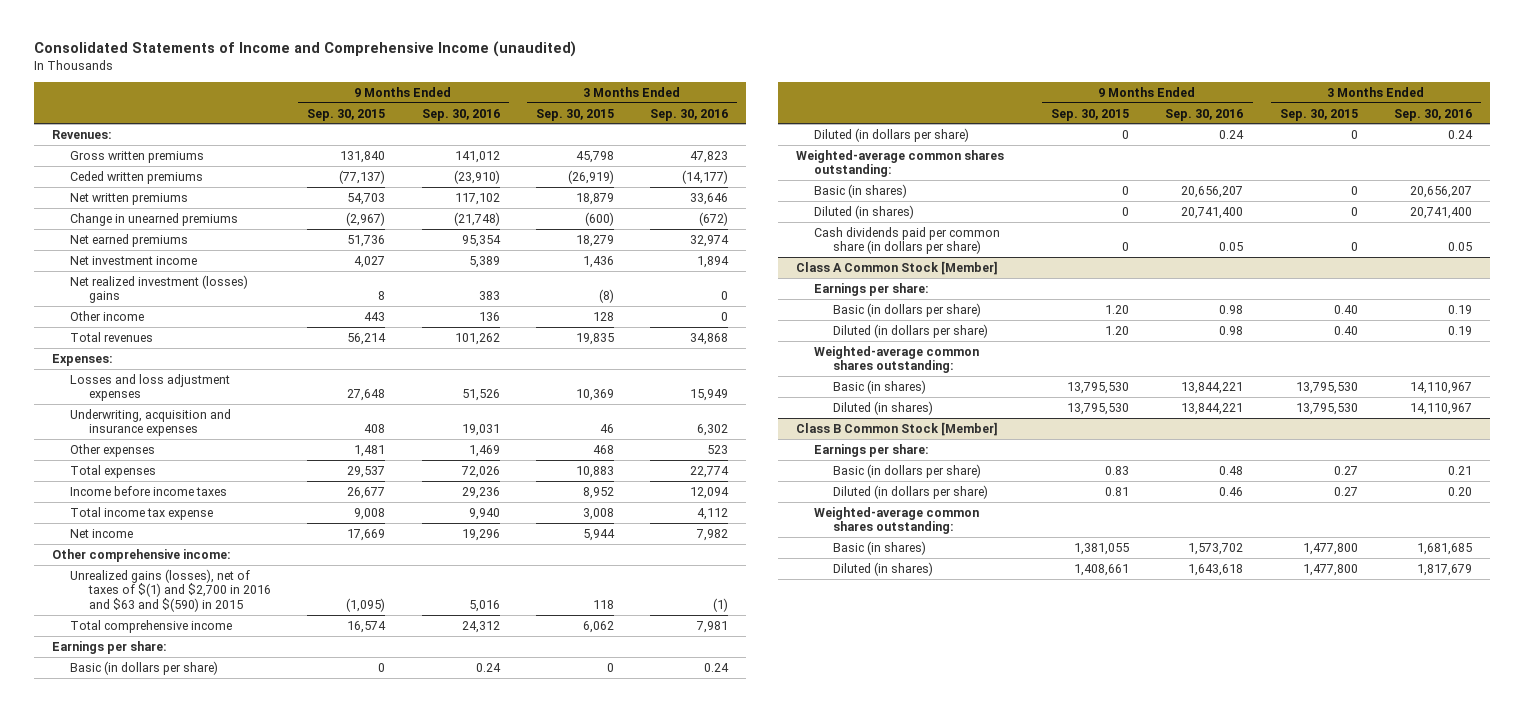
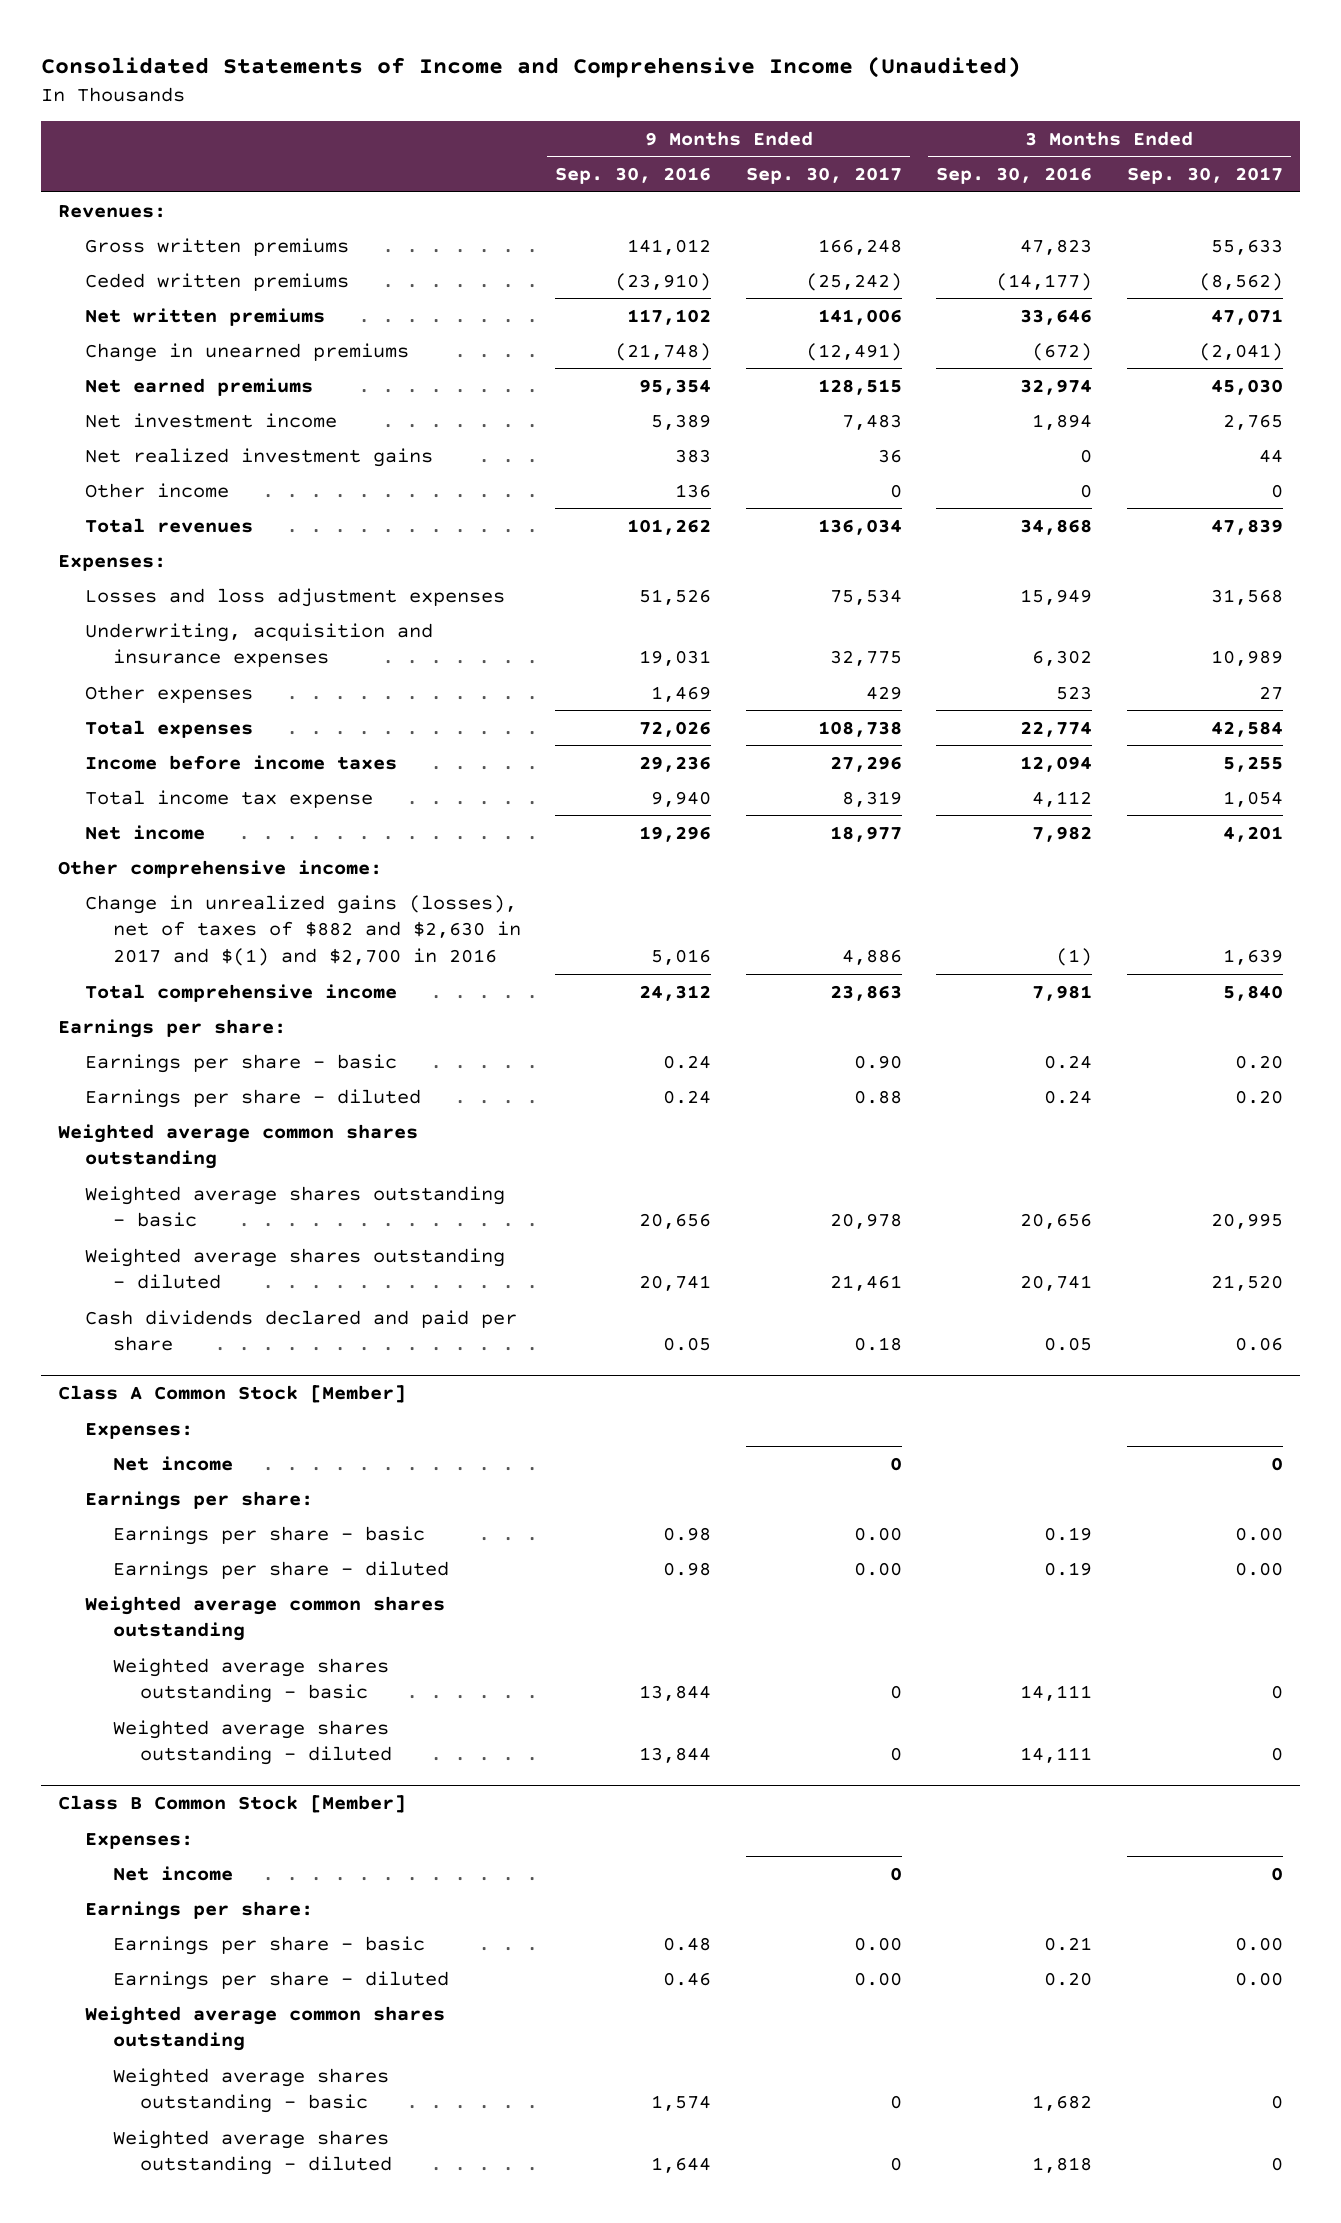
[33,41,576,58] Consolidated Statements of Income and Comprehensive Income (unaudited) -> [40,55,1021,78] Consolidated Statements of Income and Comprehensive Income (Unaudited)
[307,108,386,121] Sep. 30, 2015 -> none
[535,108,614,121] Sep. 30, 2015 -> none
none -> [745,167,902,185] Sep. 30, 2017
none -> [1126,167,1283,185] Sep. 30, 2017
[70,274,249,304] Net realized investment (losses) gains -> [85,447,434,467] Net realized investment gains
[70,568,272,612] Unrealized gains (losses), net of taxes of $(1) and $2,700 in 2016 and $63 and $(590) in 2015 -> [85,894,521,967] Change in unrealized gains (losses), net of taxes of $882 and $2,630 in 2017 and $(1) and $2,700 in 2016
[70,660,219,675] Basic (in dollars per share) -> [85,1053,398,1073] Earnings per share - basic
[814,127,970,142] Diluted (in dollars per share) -> [85,1088,422,1108] Earnings per share - diluted
[795,149,1004,178] Weighted-average common shares outstanding: -> [58,1123,419,1170] Weighted average common shares outstanding
[814,183,908,198] Basic (in shares) -> [85,1185,506,1228] Weighted average shares outstanding - basic
[1181,185,1244,198] 20,656,207 -> [639,1213,712,1230] 20,656
[1410,185,1473,198] 20,656,207 -> [1020,1213,1093,1230] 20,656
[814,204,915,219] Diluted (in shares) -> [85,1247,506,1290] Weighted average shares outstanding - diluted
[1181,206,1244,219] 20,741,400 -> [639,1275,712,1292] 20,741
[1410,206,1473,219] 20,741,400 -> [1020,1275,1093,1292] 20,741
[814,226,1001,255] Cash dividends paid per common share (in dollars per share) -> [85,1309,518,1352] Cash dividends declared and paid per share
none -> [85,1422,194,1439] Expenses:
none -> [112,1455,233,1471] Net income
[832,302,981,317] Basic (in dollars per share) -> [112,1525,425,1545] Earnings per share - basic
[832,323,988,338] Diluted (in dollars per share) -> [112,1560,449,1580] Earnings per share - diluted
[814,345,980,374] Weighted-average common shares outstanding: -> [85,1595,446,1642] Weighted average common shares outstanding
[832,379,926,394] Basic (in shares) -> [112,1657,389,1704] Weighted average shares outstanding - basic
[1181,381,1244,394] 13,844,221 -> [639,1685,712,1702] 13,844
[1410,381,1473,394] 14,110,967 -> [1020,1685,1093,1702] 14,111
[832,400,933,415] Diluted (in shares) -> [112,1719,393,1766] Weighted average shares outstanding - diluted
[1181,402,1244,415] 13,844,221 -> [639,1747,712,1764] 13,844
[1410,402,1473,415] 14,110,967 -> [1020,1747,1093,1764] 14,111
none -> [85,1832,194,1849] Expenses:
none -> [112,1865,233,1881] Net income
[832,463,981,478] Basic (in dollars per share) -> [112,1935,425,1955] Earnings per share - basic
[832,484,988,499] Diluted (in dollars per share) -> [112,1970,449,1990] Earnings per share - diluted
[814,506,980,535] Weighted-average common shares outstanding: -> [85,2005,446,2052] Weighted average common shares outstanding
[832,540,926,555] Basic (in shares) -> [112,2067,389,2114] Weighted average shares outstanding - basic
[1188,542,1244,555] 1,573,702 -> [651,2095,712,2112] 1,574
[1417,542,1473,555] 1,681,685 -> [1032,2095,1093,2112] 1,682
[832,561,933,576] Diluted (in shares) -> [112,2129,393,2176] Weighted average shares outstanding - diluted
[1188,563,1244,576] 1,643,618 -> [651,2157,712,2174] 1,644
[1417,563,1473,576] 1,817,679 -> [1032,2157,1093,2174] 1,818

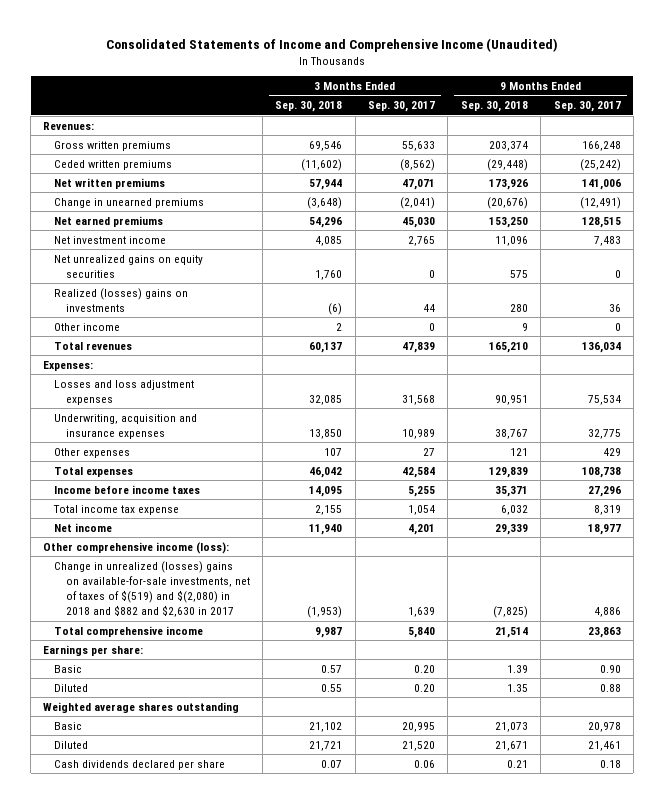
[555,167,712,185] Sep. 30, 2016 -> none
[936,167,1093,185] Sep. 30, 2016 -> none
none -> [275,101,343,113] Sep. 30, 2018
none -> [460,101,528,113] Sep. 30, 2018
none -> [54,254,204,278] Net unrealized gains on equity securities
[85,447,434,467] Net realized investment gains -> [54,287,189,312] Realized (losses) gains on investments
[58,859,383,878] Other comprehensive income: -> [43,541,230,554] Other comprehensive income (loss):
[85,894,521,967] Change in unrealized gains (losses), net of taxes of $882 and $2,630 in 2017 and $(1) and $2,700 in 2016 -> [54,560,250,618] Change in unrealized (losses) gains on available-for-sale investments, net of taxes of $(519) and $(2,080) in 2018 and $882 and $2,630 in 2017
[58,1385,407,1404] Class A Common Stock [Member] -> none
[85,1422,194,1439] Expenses: -> none
[112,1455,233,1471] Net income -> none
[85,1490,314,1510] Earnings per share: -> none
[112,1525,425,1545] Earnings per share - basic -> none
[112,1560,449,1580] Earnings per share - diluted -> none
[85,1595,446,1642] Weighted average common shares outstanding -> none
[112,1657,389,1704] Weighted average shares outstanding - basic -> none
[112,1719,393,1766] Weighted average shares outstanding - diluted -> none
[58,1795,407,1814] Class B Common Stock [Member] -> none
[85,1832,194,1849] Expenses: -> none
[112,1865,233,1881] Net income -> none
[85,1900,314,1920] Earnings per share: -> none
[112,1935,425,1955] Earnings per share - basic -> none
[112,1970,449,1990] Earnings per share - diluted -> none
[85,2005,446,2052] Weighted average common shares outstanding -> none
[112,2067,389,2114] Weighted average shares outstanding - basic -> none
[112,2129,393,2176] Weighted average shares outstanding - diluted -> none
[85,1053,398,1073] Earnings per share - basic -> [54,664,83,673] Basic
[85,1088,422,1108] Earnings per share - diluted -> [54,683,89,692] Diluted
[58,1123,419,1170] Weighted average common shares outstanding -> [43,701,240,713] Weighted average shares outstanding
[85,1185,506,1228] Weighted average shares outstanding - basic -> [54,721,83,730] Basic
[85,1247,506,1290] Weighted average shares outstanding - diluted -> [54,740,89,749] Diluted
[85,1309,518,1352] Cash dividends declared and paid per share -> [54,759,226,770] Cash dividends declared per share

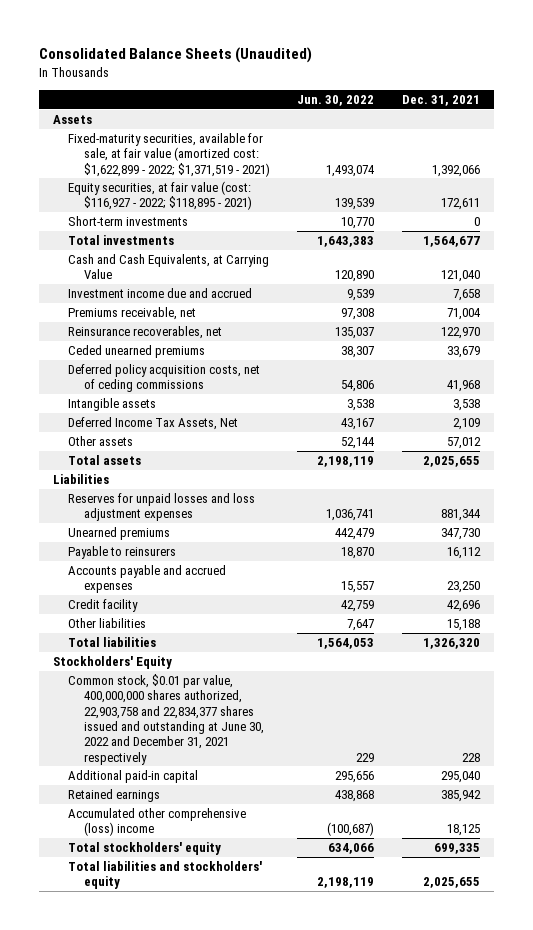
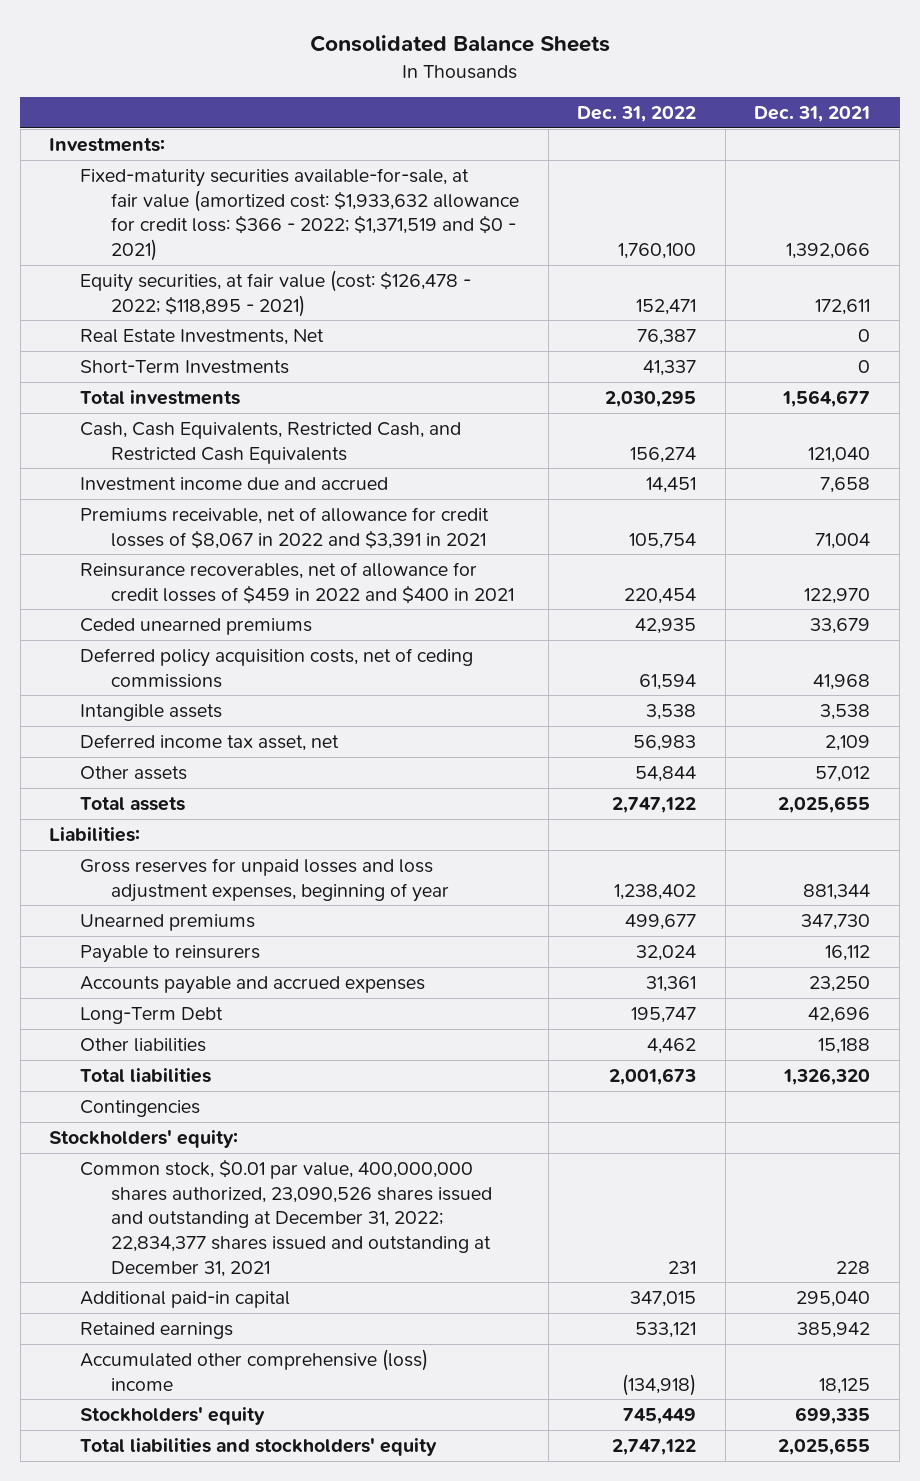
[38,47,312,64] Consolidated Balance Sheets (Unaudited) -> [309,34,610,52] Consolidated Balance Sheets
[297,94,375,106] Jun. 30, 2022 -> none
none -> [577,106,697,123] Dec. 31, 2022
[52,114,92,124] Assets -> none
none -> [49,137,166,152] Investments:
[68,132,270,177] Fixed-maturity securities, available for sale, at fair value (amortized cost: $1,622,899 - 2022; $1,371,519 - 2021) -> [80,167,520,262] Fixed-maturity securities available-for-sale, at fair value (amortized cost: $1,933,632 allowance for credit loss: $366 - 2022; $1,371,519 and $0 - 2021)
[68,180,252,211] Equity securities, at fair value (cost: $116,927 - 2022; $118,895 - 2021) -> [80,269,472,317] Equity securities, at fair value (cost: $126,478 - 2022; $118,895 - 2021)
none -> [80,328,325,345] Real Estate Investments, Net
[68,215,189,226] Short-term investments -> [80,359,290,374] Short-Term Investments
[68,253,270,280] Cash and Cash Equivalents, at Carrying Value -> [80,421,462,464] Cash, Cash Equivalents, Restricted Cash, and Restricted Cash Equivalents
[68,306,197,320] Premiums receivable, net -> [80,506,490,549] Premiums receivable, net of allowance for credit losses of $8,067 in 2022 and $3,391 in 2021
[68,325,223,339] Reinsurance recoverables, net -> [80,561,515,604] Reinsurance recoverables, net of allowance for credit losses of $459 in 2022 and $400 in 2021
[68,416,239,430] Deferred Income Tax Assets, Net -> [80,733,340,751] Deferred income tax asset, net
[52,473,109,484] Liabilities -> [49,826,141,842] Liabilities:
[68,492,256,522] Reserves for unpaid losses and loss adjustment expenses -> [80,857,450,902] Gross reserves for unpaid losses and loss adjustment expenses, beginning of year
[68,598,139,612] Credit facility -> [80,1006,224,1024] Long-Term Debt
none -> [80,1099,201,1117] Contingencies
[52,655,172,669] Stockholders' Equity -> [49,1129,239,1148] Stockholders' equity:
[68,673,264,765] Common stock, $0.01 par value, 400,000,000 shares authorized, 22,903,758 and 22,834,377 shares issued and outstanding at June 30, 2022 and December 31, 2021 respectively -> [80,1158,493,1277] Common stock, $0.01 par value, 400,000,000 shares authorized, 23,090,526 shares issued and outstanding at December 31, 2022; 22,834,377 shares issued and outstanding at December 31, 2021
[68,841,222,855] Total stockholders' equity -> [80,1406,266,1425] Stockholders' equity

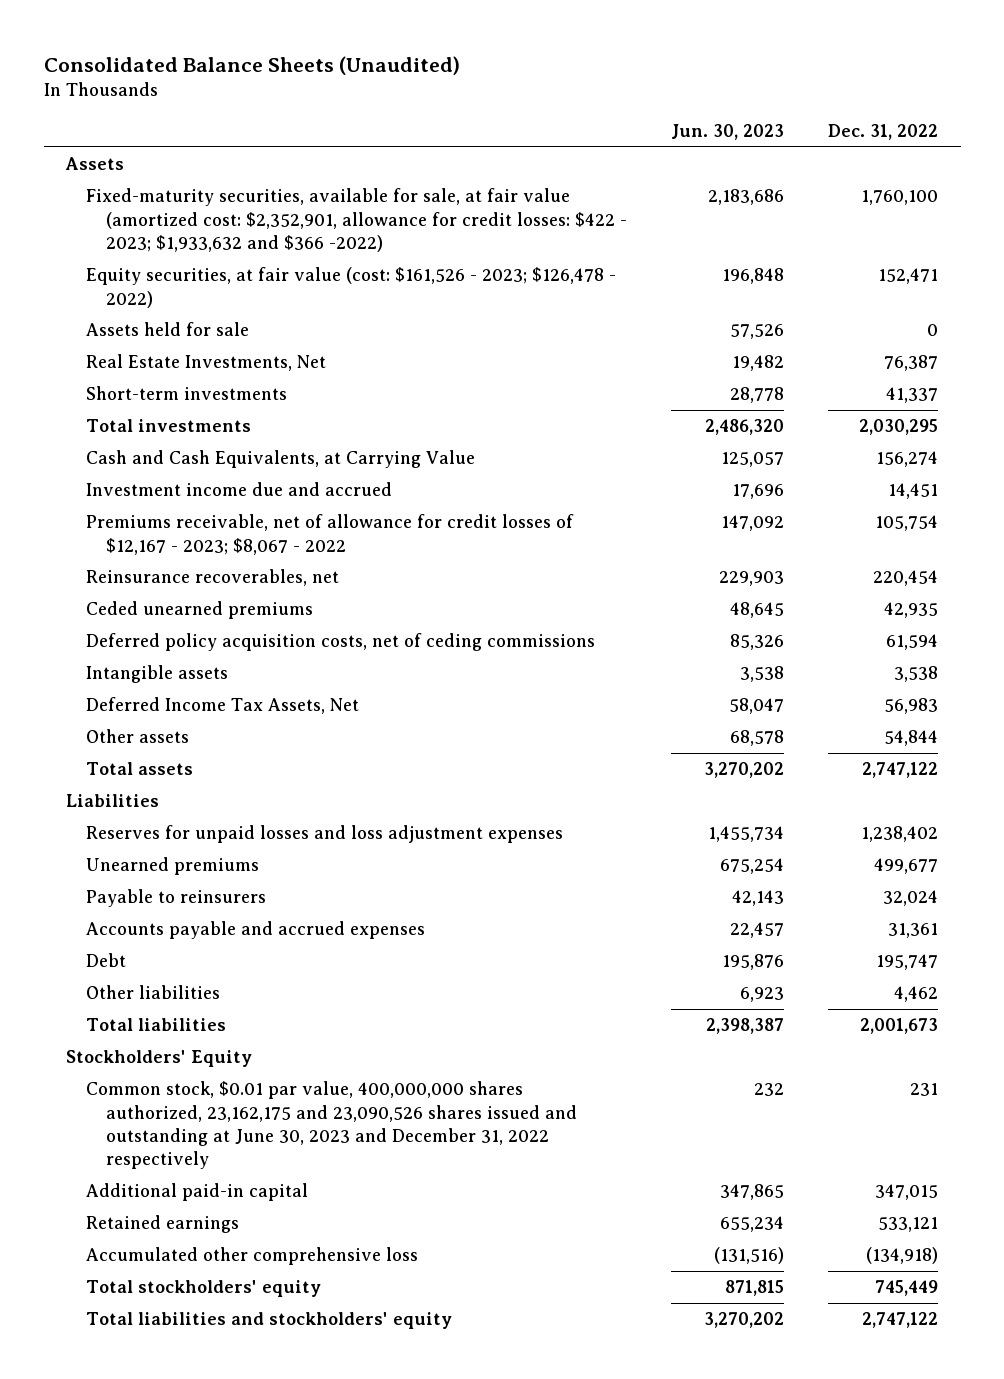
[309,34,610,52] Consolidated Balance Sheets -> [43,55,460,75] Consolidated Balance Sheets (Unaudited)
[754,106,871,123] Dec. 31, 2021 -> none
none -> [671,123,785,140] Jun. 30, 2023
[49,137,166,152] Investments: -> none
none -> [64,157,124,171] Assets
[80,167,520,262] Fixed-maturity securities available-for-sale, at fair value (amortized cost: $1,933,632 allowance for credit loss: $366 - 2022; $1,371,519 and $0 - 2021) -> [85,188,627,252] Fixed-maturity securities, available for sale, at fair value (amortized cost: $2,352,901, allowance for credit losses: $422 - 2023; $1,933,632 and $366 -2022)
[80,269,472,317] Equity securities, at fair value (cost: $126,478 - 2022; $118,895 - 2021) -> [85,267,616,308] Equity securities, at fair value (cost: $161,526 - 2023; $126,478 - 2022)
none -> [85,322,249,337] Assets held for sale
[80,359,290,374] Short-Term Investments -> [85,386,287,401] Short-term investments
[80,421,462,464] Cash, Cash Equivalents, Restricted Cash, and Restricted Cash Equivalents -> [85,450,475,469] Cash and Cash Equivalents, at Carrying Value
[80,506,490,549] Premiums receivable, net of allowance for credit losses of $8,067 in 2022 and $3,391 in 2021 -> [85,514,574,555] Premiums receivable, net of allowance for credit losses of $12,167 - 2023; $8,067 - 2022
[80,561,515,604] Reinsurance recoverables, net of allowance for credit losses of $459 in 2022 and $400 in 2021 -> [85,569,339,587] Reinsurance recoverables, net
[80,733,340,751] Deferred income tax asset, net -> [85,697,359,715] Deferred Income Tax Assets, Net
[49,826,141,842] Liabilities: -> [65,794,159,808] Liabilities
[80,857,450,902] Gross reserves for unpaid losses and loss adjustment expenses, beginning of year -> [85,825,563,844] Reserves for unpaid losses and loss adjustment expenses
[80,1006,224,1024] Long-Term Debt -> [85,953,126,968] Debt
[80,1099,201,1117] Contingencies -> none
[49,1129,239,1148] Stockholders' equity: -> [65,1050,252,1068] Stockholders' Equity
[80,1158,493,1277] Common stock, $0.01 par value, 400,000,000 shares authorized, 23,090,526 shares issued and outstanding at December 31, 2022; 22,834,377 shares issued and outstanding at December 31, 2021 -> [85,1081,577,1170] Common stock, $0.01 par value, 400,000,000 shares authorized, 23,162,175 and 23,090,526 shares issued and outstanding at June 30, 2023 and December 31, 2022 respectively
[80,1348,429,1391] Accumulated other comprehensive (loss) income -> [85,1247,418,1266] Accumulated other comprehensive loss
[80,1406,266,1425] Stockholders' equity -> [85,1280,321,1298] Total stockholders' equity

